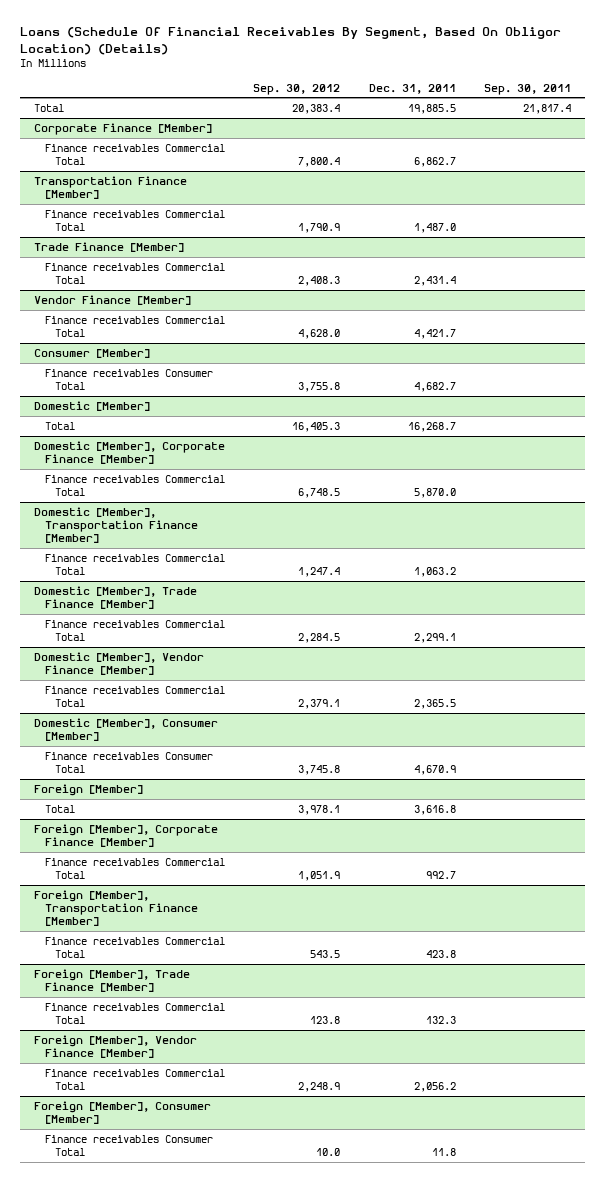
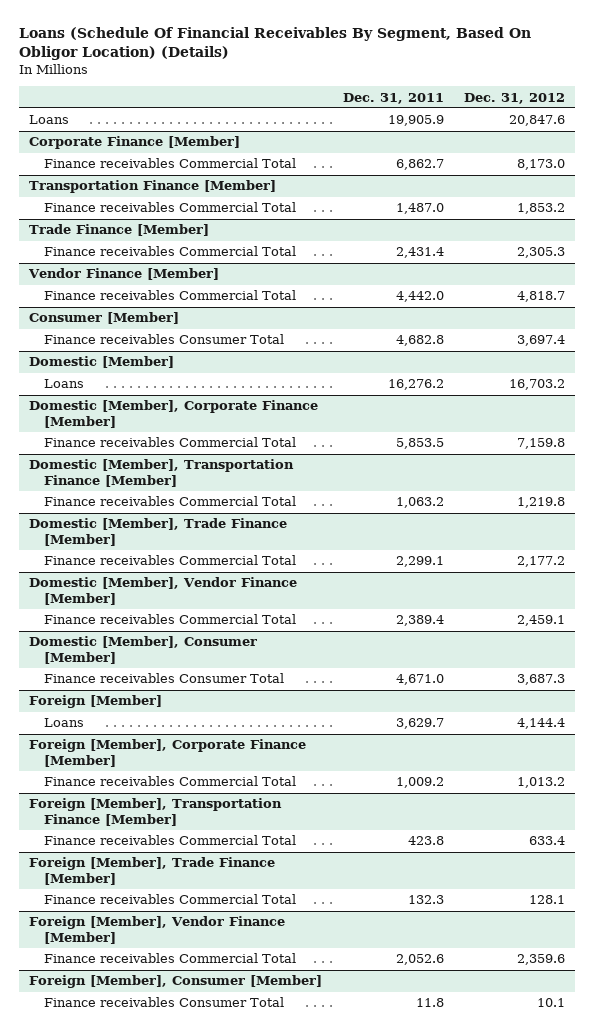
[253,83,341,95] Sep. 30, 2012 -> none
[484,83,572,95] Sep. 30, 2011 -> none
none -> [463,92,565,104] Dec. 31, 2012
[34,103,65,112] Total -> none
none -> [29,115,70,125] Loans
[413,329,456,340] 4,421.7 -> [395,291,444,303] 4,442.0
[413,382,456,393] 4,682.7 -> [395,335,444,347] 4,682.8
[44,421,75,430] Total -> none
none -> [43,379,84,389] Loans
[413,488,456,499] 5,870.0 -> [395,438,444,450] 5,853.5
[413,699,456,710] 2,365.5 -> [395,615,444,627] 2,389.4
[413,765,456,776] 4,670.9 -> [395,674,444,686] 4,671.0
[44,804,75,813] Total -> none
none -> [43,718,84,728] Loans
[425,871,456,880] 992.7 -> [395,777,444,789] 1,009.2
[413,1082,456,1093] 2,056.2 -> [395,954,444,966] 2,052.6

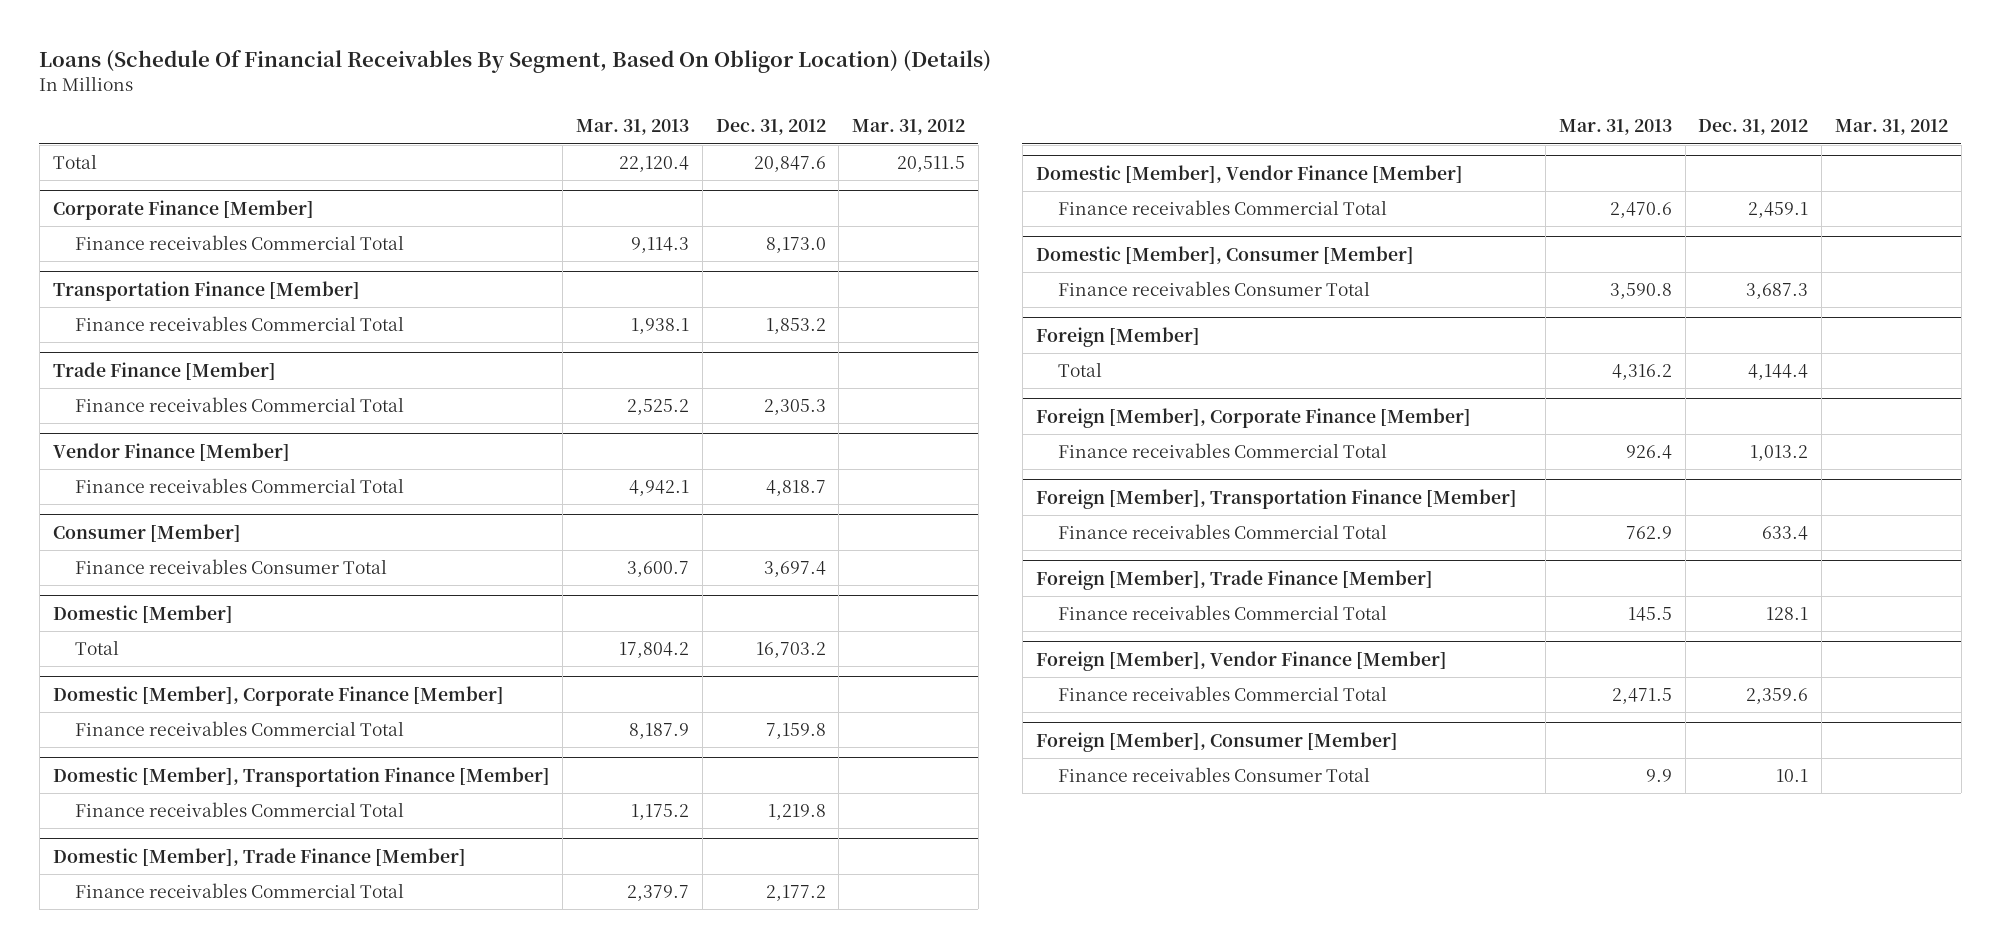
[342,92,444,104] Dec. 31, 2011 -> none
none -> [576,119,690,136] Mar. 31, 2013
none -> [851,119,965,136] Mar. 31, 2012
[29,115,70,125] Loans -> [52,154,97,170] Total
[43,379,84,389] Loans -> [75,640,120,656] Total
[43,718,84,728] Loans -> [1058,362,1103,378] Total

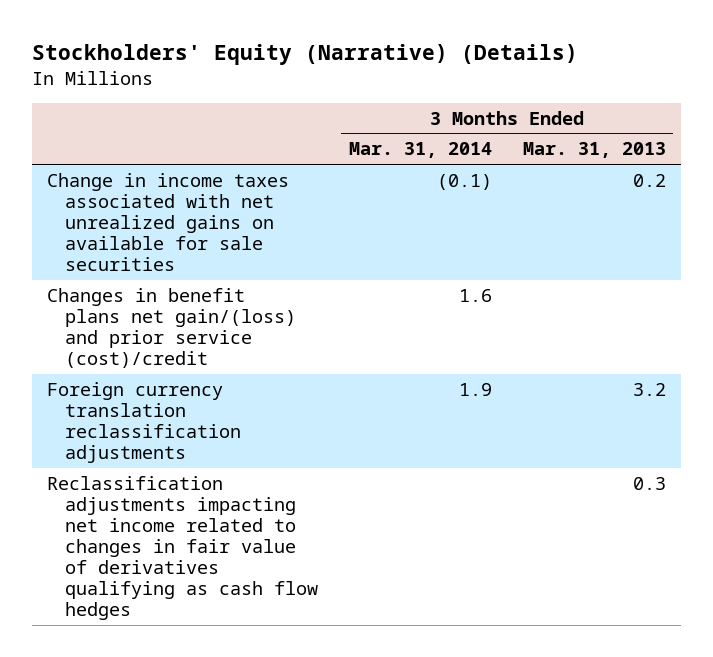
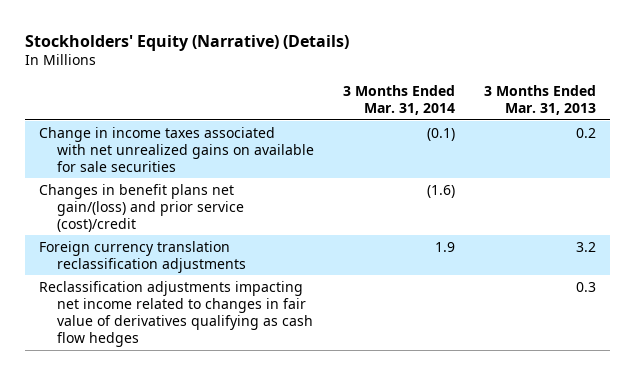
[458,288,492,302] 1.6 -> [427,184,456,198] (1.6)

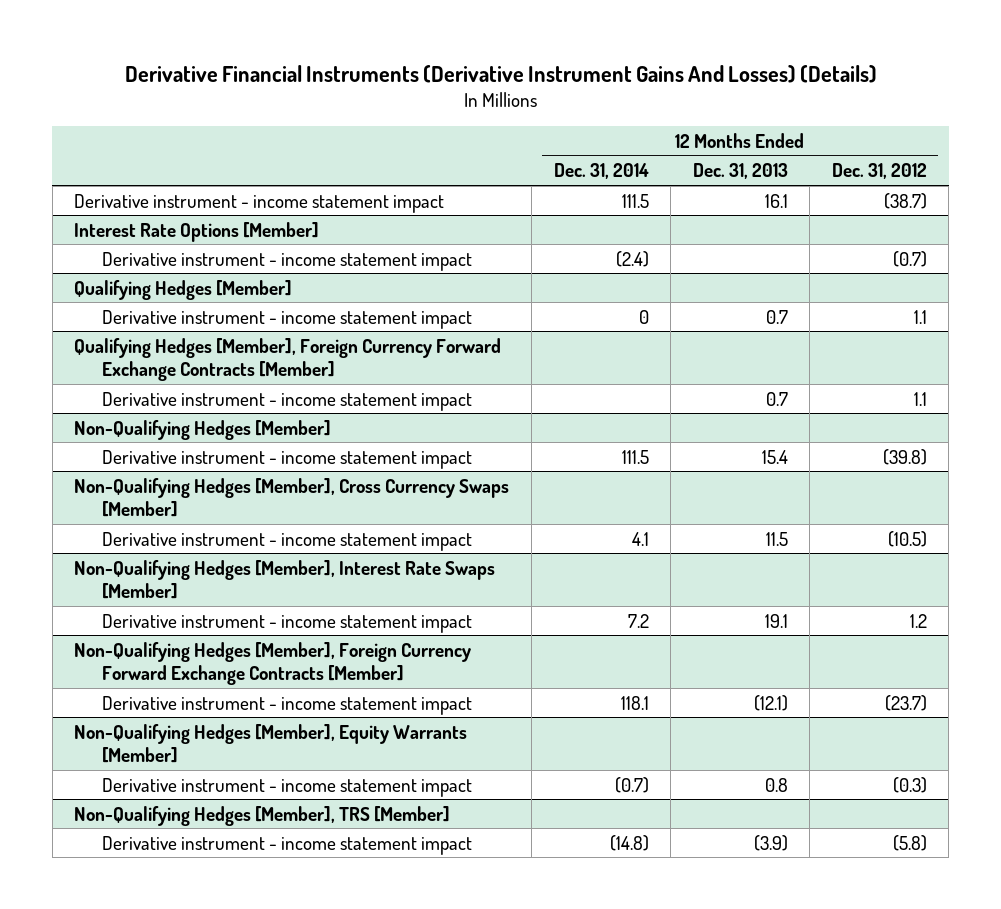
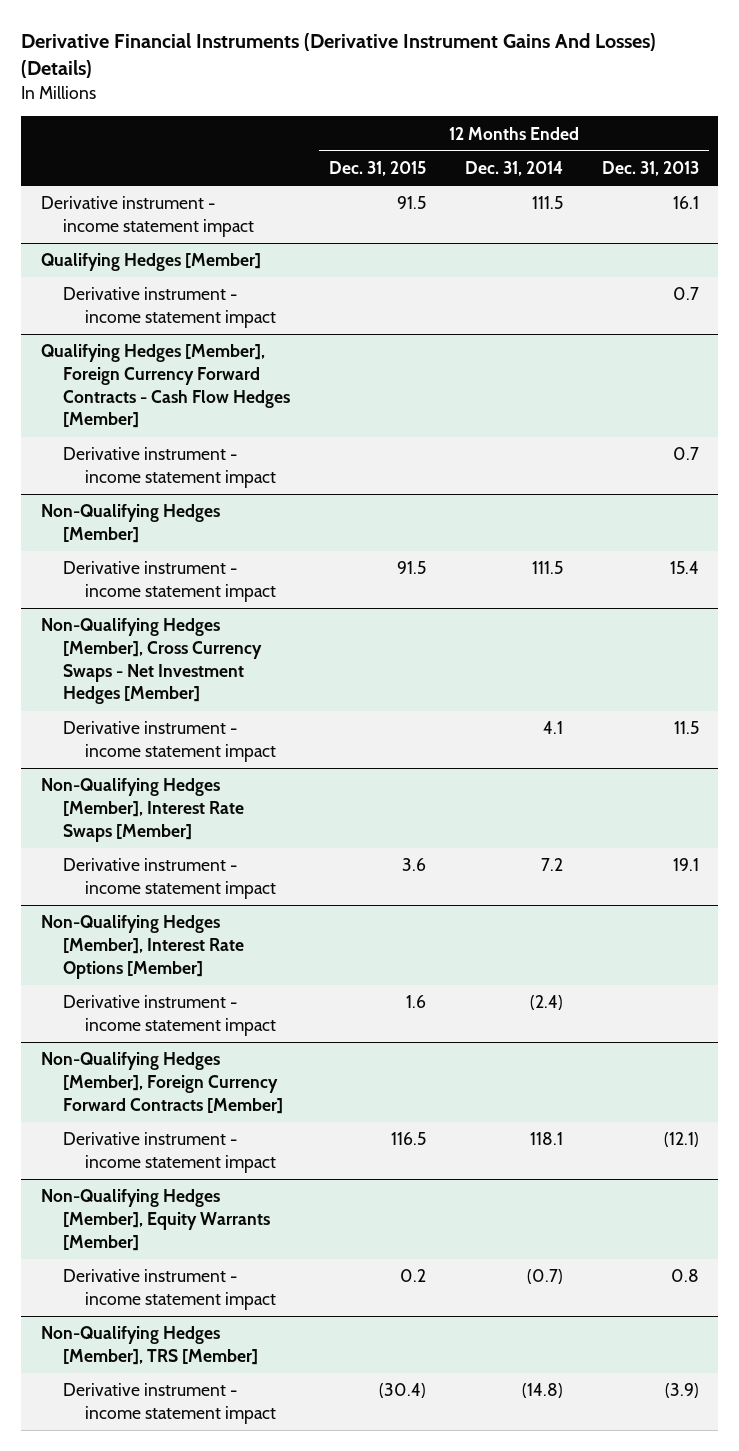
[831,163,927,180] Dec. 31, 2012 -> none
none -> [328,161,426,177] Dec. 31, 2015
[74,221,320,242] Interest Rate Options [Member] -> none
[102,251,473,271] Derivative instrument - income statement impact -> none
[102,309,473,329] Derivative instrument - income statement impact -> none
[74,337,502,382] Qualifying Hedges [Member], Foreign Currency Forward Exchange Contracts [Member] -> none
none -> [40,344,290,429] Qualifying Hedges [Member], Foreign Currency Forward Contracts - Cash Flow Hedges [Member]
none -> [62,447,276,489] Derivative instrument - income statement impact
[74,477,510,518] Non-Qualifying Hedges [Member], Cross Currency Swaps [Member] -> [40,618,262,705] Non-Qualifying Hedges [Member], Cross Currency Swaps - Net Investment Hedges [Member]
none -> [40,915,244,979] Non-Qualifying Hedges [Member], Interest Rate Options [Member]
none -> [62,995,276,1037] Derivative instrument - income statement impact
[74,641,472,686] Non-Qualifying Hedges [Member], Foreign Currency Forward Exchange Contracts [Member] -> [40,1052,283,1114] Non-Qualifying Hedges [Member], Foreign Currency Forward Contracts [Member]

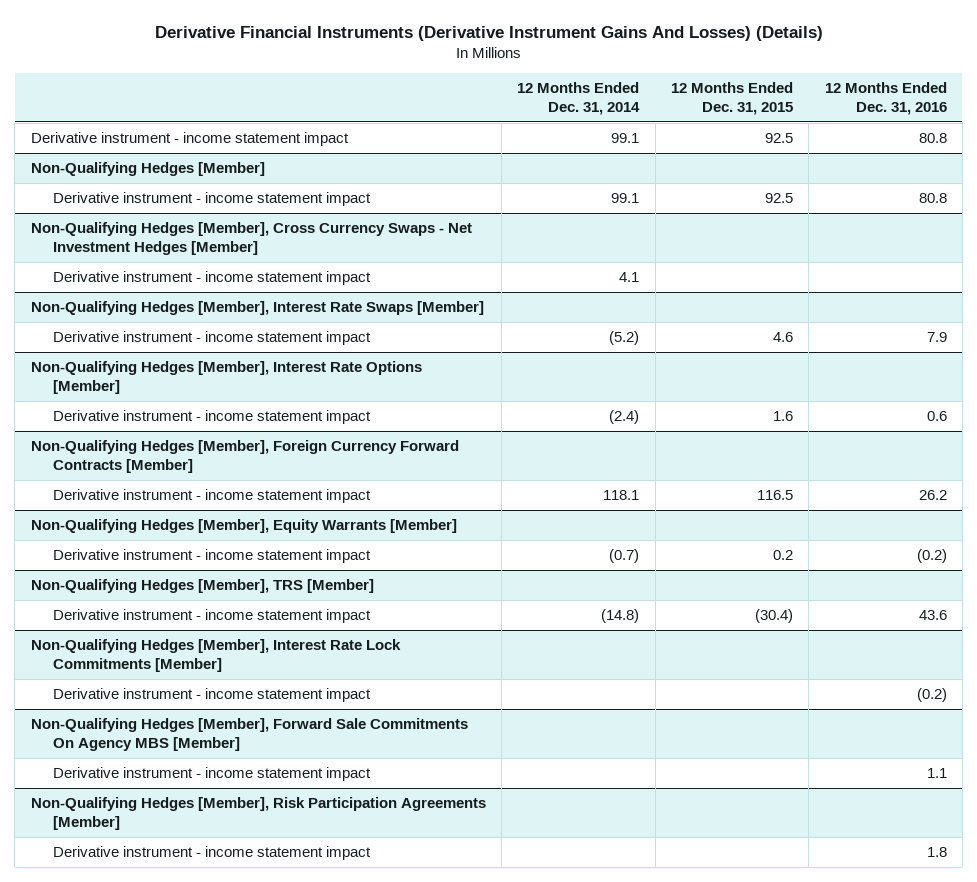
[601,161,699,177] Dec. 31, 2013 -> none
none -> [824,82,947,115] 12 Months Ended Dec. 31, 2016
[40,253,261,272] Qualifying Hedges [Member] -> none
[62,287,276,329] Derivative instrument - income statement impact -> none
[40,344,290,429] Qualifying Hedges [Member], Foreign Currency Forward Contracts - Cash Flow Hedges [Member] -> none
[62,447,276,489] Derivative instrument - income statement impact -> none
[396,196,426,210] 91.5 -> [764,133,793,144] 92.5
[531,196,563,210] 111.5 -> [611,133,640,144] 99.1
[396,561,426,575] 91.5 -> [764,193,793,204] 92.5
[531,561,563,575] 111.5 -> [611,193,640,204] 99.1
[401,858,426,872] 3.6 -> [772,332,793,343] 4.6
[540,858,563,872] 7.2 -> [609,331,640,346] (5.2)
none -> [30,639,401,672] Non-Qualifying Hedges [Member], Interest Rate Lock Commitments [Member]
none -> [53,688,372,703] Derivative instrument - income statement impact
none -> [30,718,468,751] Non-Qualifying Hedges [Member], Forward Sale Commitments On Agency MBS [Member]
none -> [53,767,372,782] Derivative instrument - income statement impact
none -> [30,797,486,830] Non-Qualifying Hedges [Member], Risk Participation Agreements [Member]
none -> [53,846,372,861] Derivative instrument - income statement impact

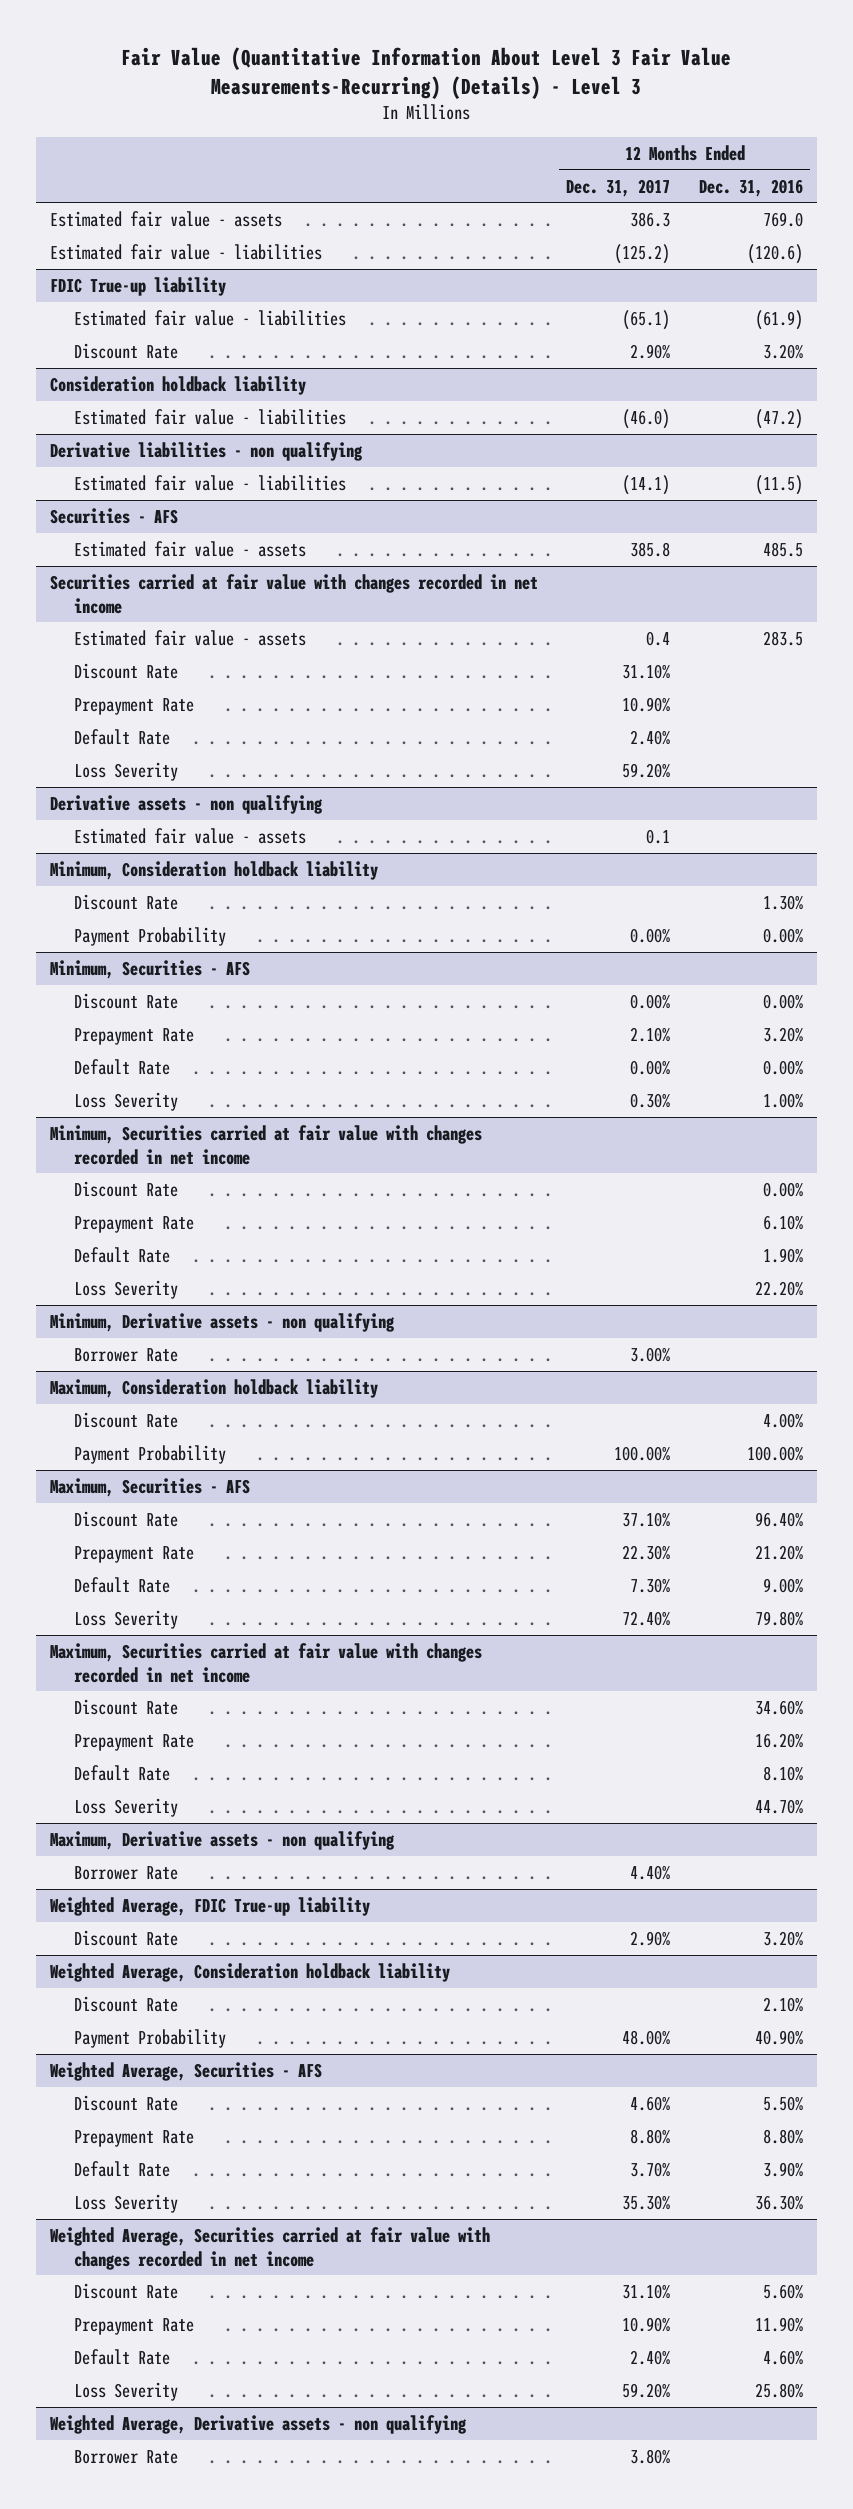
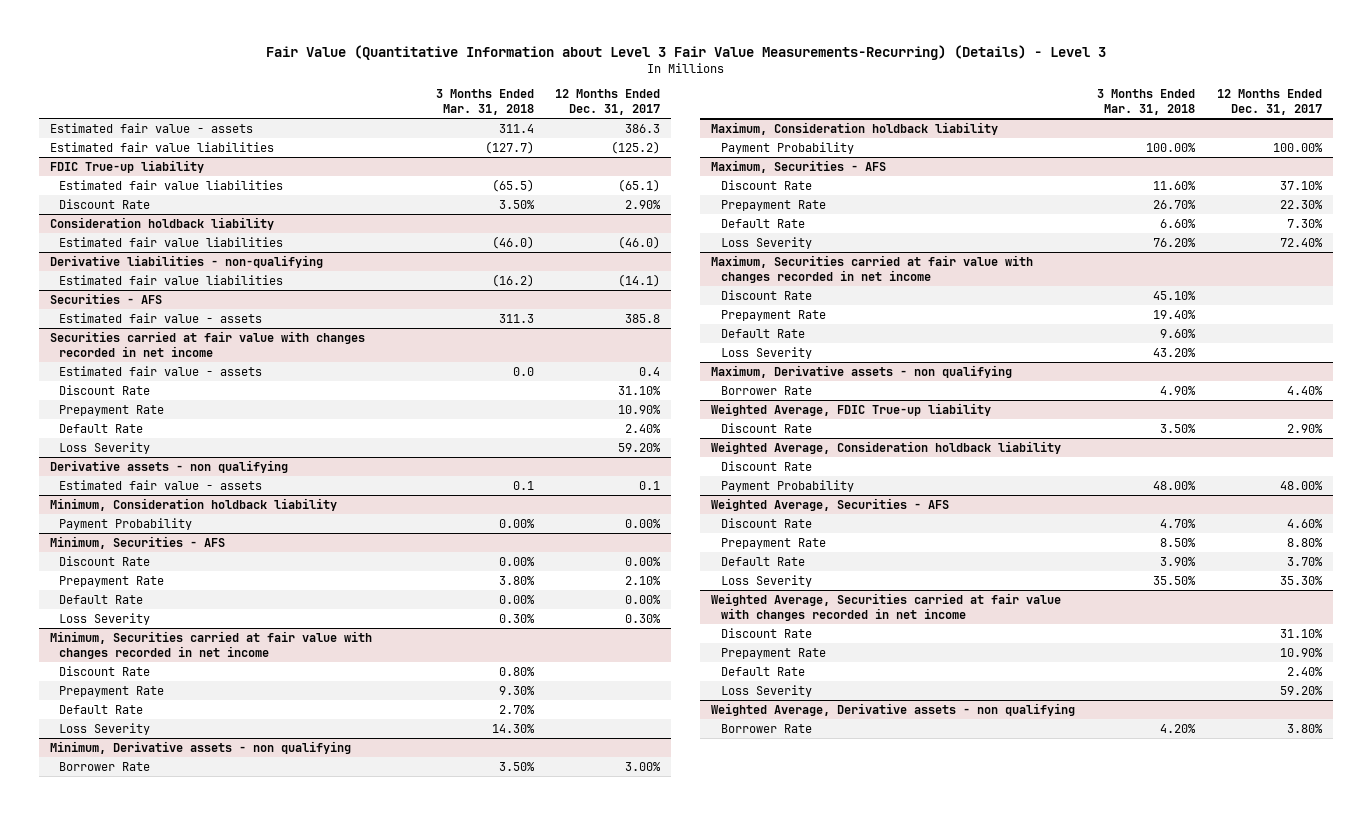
[121,46,732,99] Fair Value (Quantitative Information About Level 3 Fair Value Measurements-Recurring) (Details) - Level 3 -> [265,44,1106,60] Fair Value (Quantitative Information about Level 3 Fair Value Measurements-Recurring) (Details) - Level 3
[698,178,803,197] Dec. 31, 2016 -> none
none -> [435,89,534,115] 3 Months Ended Mar. 31, 2018
[50,243,323,260] Estimated fair value - liabilities -> [49,141,274,152] Estimated fair value liabilities
[73,309,346,326] Estimated fair value - liabilities -> [58,179,283,190] Estimated fair value liabilities
[73,408,346,425] Estimated fair value - liabilities -> [58,236,283,247] Estimated fair value liabilities
[50,441,364,461] Derivative liabilities - non qualifying -> [49,254,323,268] Derivative liabilities - non-qualifying
[73,474,346,491] Estimated fair value - liabilities -> [58,274,283,285] Estimated fair value liabilities
[73,893,178,910] Discount Rate -> none
[73,1411,178,1428] Discount Rate -> none

